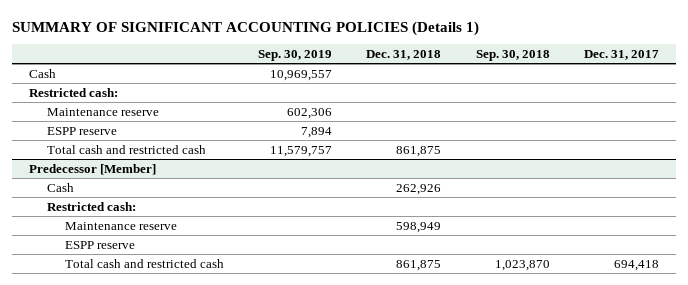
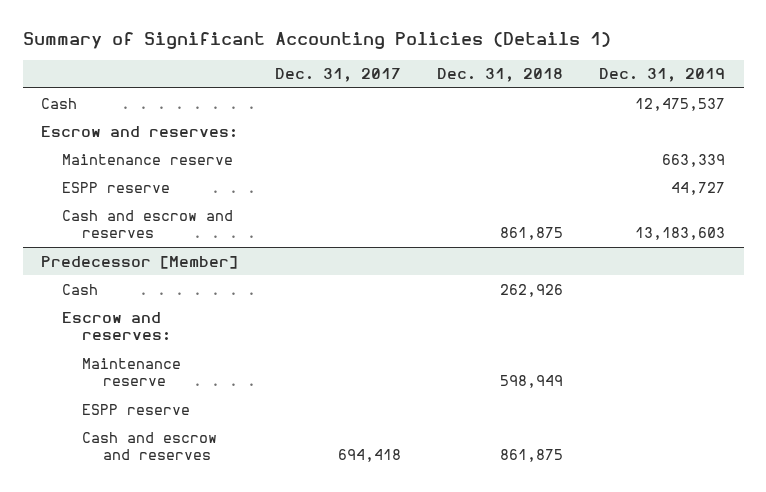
[11,20,479,36] SUMMARY OF SIGNIFICANT ACCOUNTING POLICIES (Details 1) -> [22,32,611,50] Summary of Significant Accounting Policies (Details 1)
[258,50,333,62] Sep. 30, 2019 -> none
[475,50,550,62] Sep. 30, 2018 -> none
none -> [599,68,726,83] Dec. 31, 2019
[28,87,118,97] Restricted cash: -> [41,125,239,138] Escrow and reserves:
[46,144,206,154] Total cash and restricted cash -> [61,209,233,238] Cash and escrow and reserves
[46,201,136,211] Restricted cash: -> [61,311,172,341] Escrow and reserves:
[64,258,224,268] Total cash and restricted cash -> [82,431,218,460] Cash and escrow and reserves

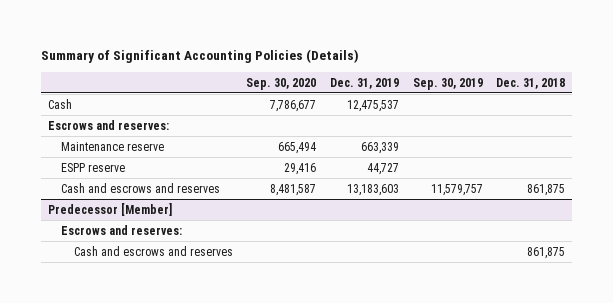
[22,32,611,50] Summary of Significant Accounting Policies (Details 1) -> [41,49,360,64] Summary of Significant Accounting Policies (Details)
[274,68,401,83] Dec. 31, 2017 -> none
none -> [246,77,317,90] Sep. 30, 2020
none -> [412,77,483,90] Sep. 30, 2019
[41,125,239,138] Escrow and reserves: -> [48,119,170,130] Escrows and reserves:
[61,209,233,238] Cash and escrow and reserves -> [60,182,220,193] Cash and escrows and reserves
[61,283,98,295] Cash -> none
[82,357,182,386] Maintenance reserve -> none
[82,403,191,415] ESPP reserve -> none
[61,311,172,341] Escrow and reserves: -> [60,224,182,235] Escrows and reserves:
[82,431,218,460] Cash and escrow and reserves -> [73,245,233,256] Cash and escrows and reserves

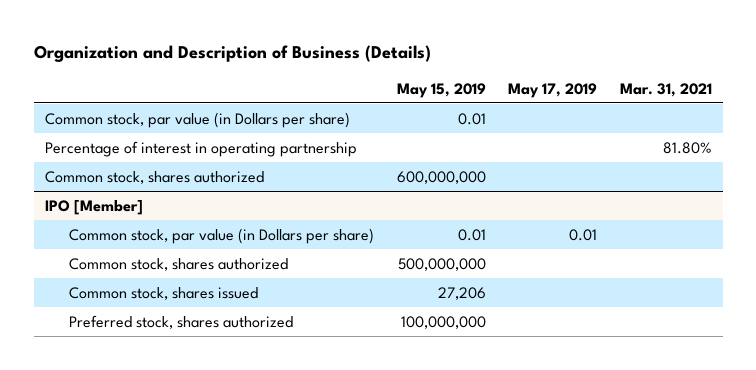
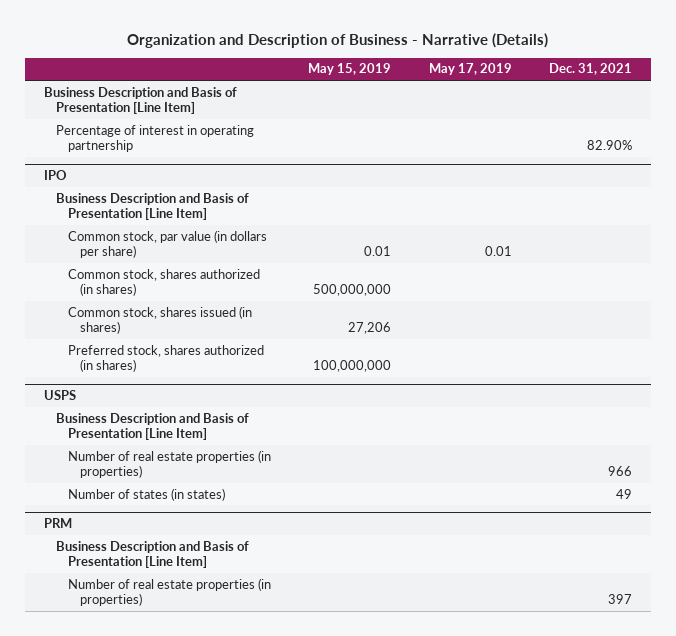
[33,45,431,63] Organization and Description of Business (Details) -> [127,33,549,49] Organization and Description of Business - Narrative (Details)
[619,82,712,97] Mar. 31, 2021 -> none
none -> [549,63,633,76] Dec. 31, 2021
[44,111,350,128] Common stock, par value (in Dollars per share) -> none
none -> [44,86,238,114] Business Description and Basis of Presentation [Line Item]
[44,170,264,184] Common stock, shares authorized -> none
[44,199,143,215] IPO [Member] -> [44,170,68,181] IPO
none -> [55,192,249,220] Business Description and Basis of Presentation [Line Item]
[69,227,375,244] Common stock, par value (in Dollars per share) -> [67,229,267,258] Common stock, par value (in dollars per share)
[69,257,289,271] Common stock, shares authorized -> [67,268,260,296] Common stock, shares authorized (in shares)
[69,286,259,300] Common stock, shares issued -> [67,305,252,334] Common stock, shares issued (in shares)
[69,314,294,329] Preferred stock, shares authorized -> [67,344,264,372] Preferred stock, shares authorized (in shares)
none -> [44,390,77,401] USPS
none -> [55,412,249,440] Business Description and Basis of Presentation [Line Item]
none -> [67,449,271,478] Number of real estate properties (in properties)
none -> [67,487,225,501] Number of states (in states)
none -> [44,518,73,529] PRM
none -> [55,540,249,568] Business Description and Basis of Presentation [Line Item]
none -> [67,577,271,606] Number of real estate properties (in properties)

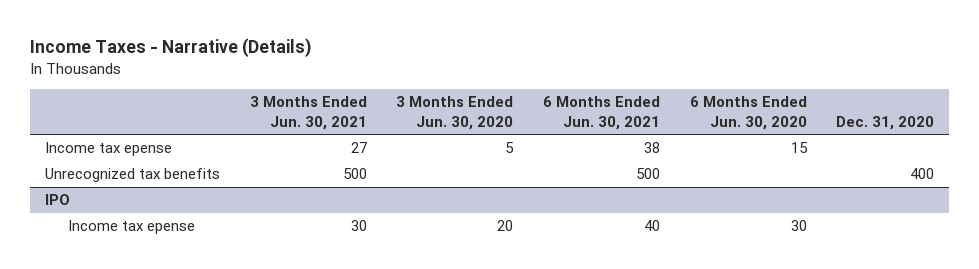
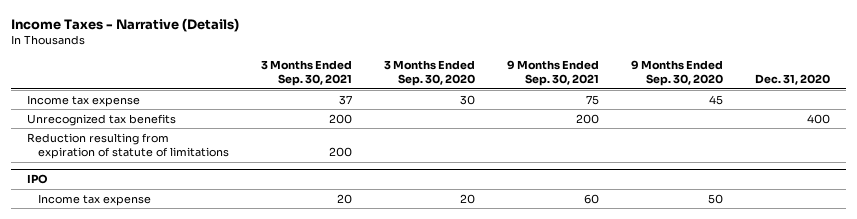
[249,96,367,130] 3 Months Ended Jun. 30, 2021 -> none
[396,96,514,130] 3 Months Ended Jun. 30, 2020 -> none
[542,96,660,130] 6 Months Ended Jun. 30, 2021 -> none
[689,96,807,130] 6 Months Ended Jun. 30, 2020 -> none
none -> [261,59,353,87] 3 Months Ended Sep. 30, 2021
none -> [384,59,476,87] 3 Months Ended Sep. 30, 2020
none -> [507,59,600,87] 9 Months Ended Sep. 30, 2021
none -> [631,59,724,87] 9 Months Ended Sep. 30, 2020
[44,142,172,157] Income tax epense -> [27,94,141,107] Income tax expense
none -> [27,132,230,160] Reduction resulting from expiration of statute of limitations
[68,220,196,235] Income tax epense -> [38,193,152,206] Income tax expense

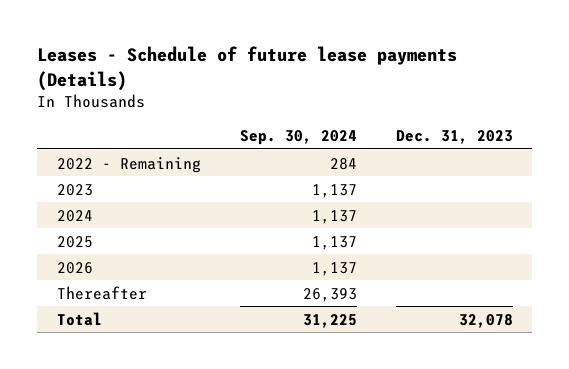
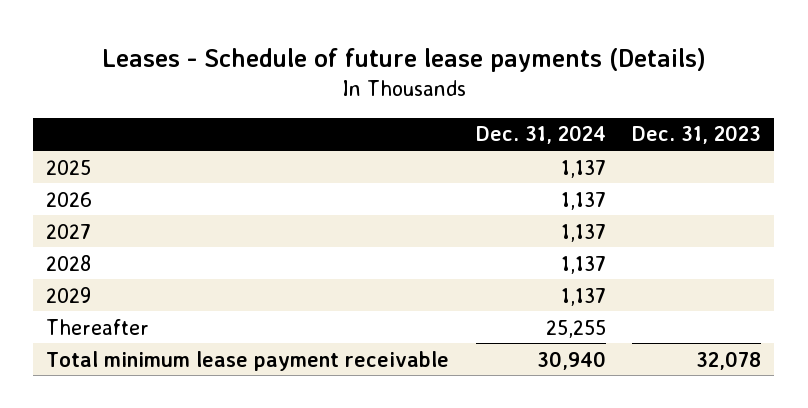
[239,130,357,146] Sep. 30, 2024 -> none
none -> [475,125,606,145] Dec. 31, 2024
[56,156,201,173] 2022 - Remaining -> none
[56,183,93,196] 2023 -> none
[56,209,93,222] 2024 -> none
none -> [46,223,92,239] 2027
none -> [46,254,92,271] 2028
none -> [46,286,92,303] 2029
[56,311,102,326] Total -> [46,350,450,371] Total minimum lease payment receivable

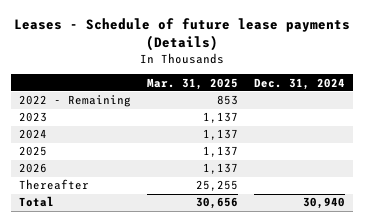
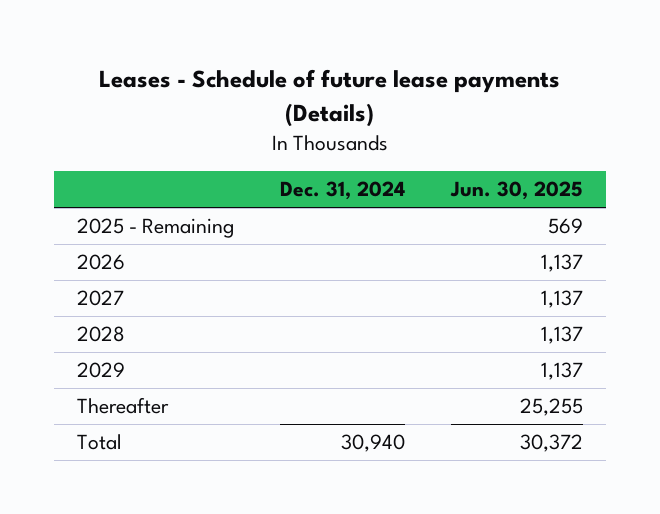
[147,77,239,90] Mar. 31, 2025 -> none
none -> [449,181,583,201] Jun. 30, 2025
[19,112,48,123] 2023 -> none
[19,129,48,140] 2024 -> none
[19,146,48,157] 2025 -> none
[19,95,132,108] 2022 - Remaining -> [76,218,234,239] 2025 - Remaining
none -> [76,290,124,307] 2027
none -> [76,326,125,343] 2028
none -> [76,362,125,379] 2029

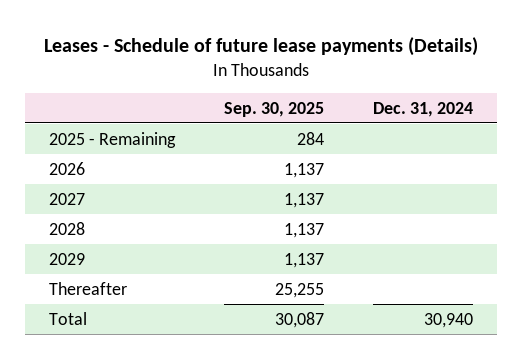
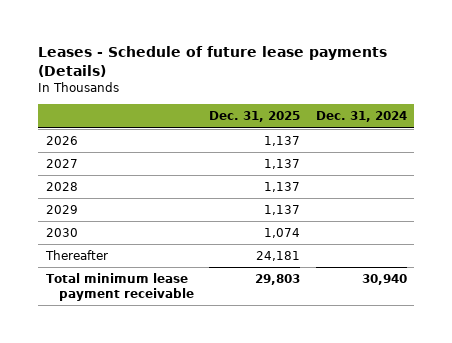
[224,101,325,117] Sep. 30, 2025 -> none
none -> [209,111,301,123] Dec. 31, 2025
[49,131,177,148] 2025 - Remaining -> none
none -> [45,228,78,238] 2030
[49,311,88,325] Total -> [45,273,194,301] Total minimum lease payment receivable

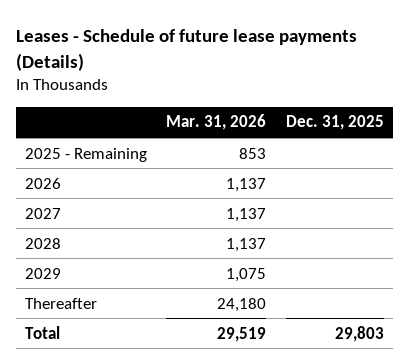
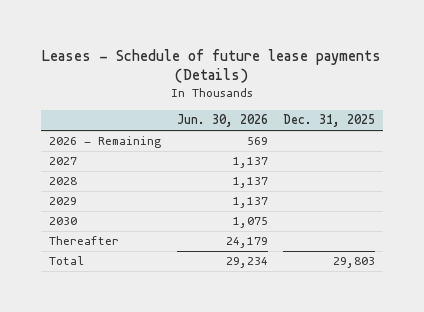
[166,114,267,131] Mar. 31, 2026 -> none
none -> [176,114,268,128] Jun. 30, 2026
[25,177,62,189] 2026 -> none
[25,147,148,162] 2025 - Remaining -> [48,136,161,149] 2026 - Remaining
none -> [48,217,77,226] 2030

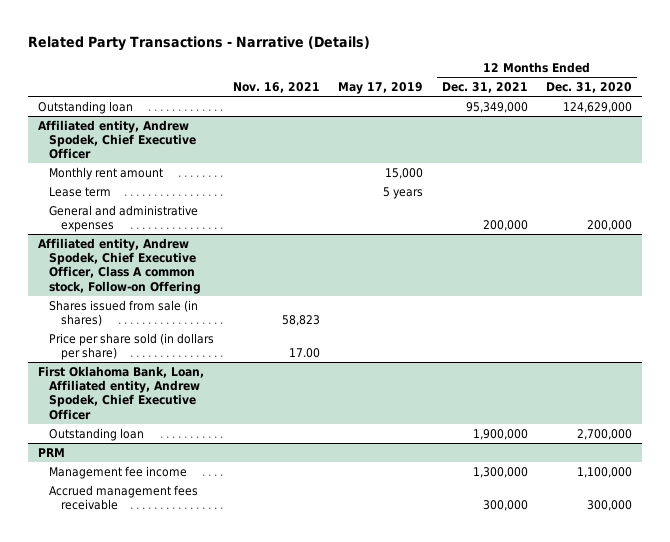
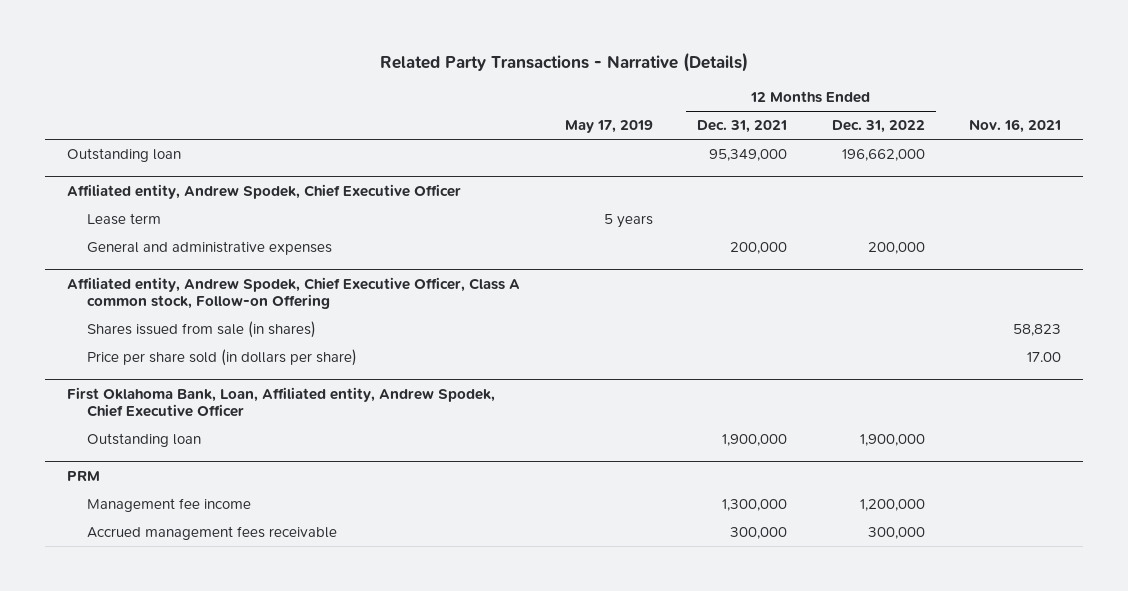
[546,82,633,94] Dec. 31, 2020 -> none
none -> [831,120,925,134] Dec. 31, 2022
[49,166,164,180] Monthly rent amount -> none

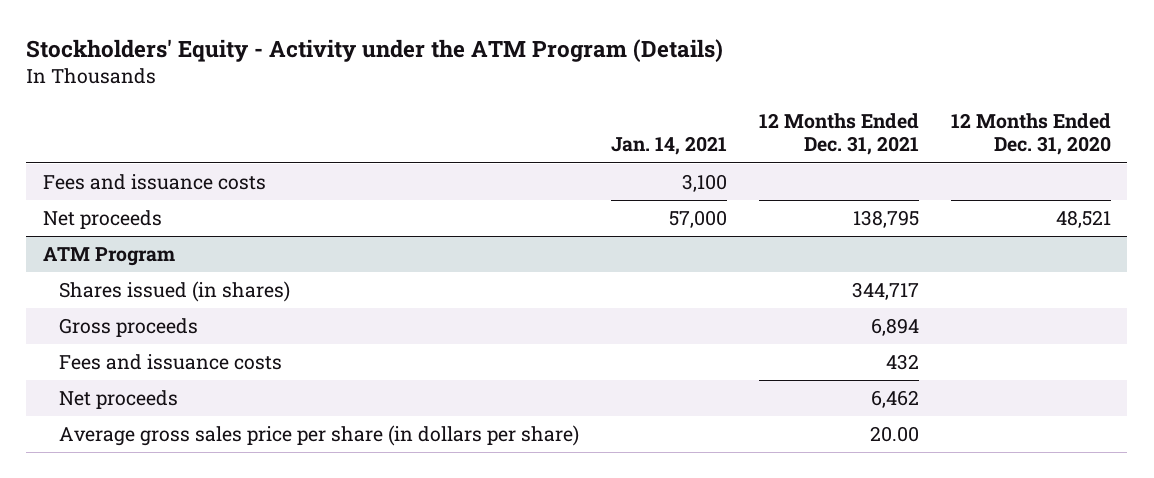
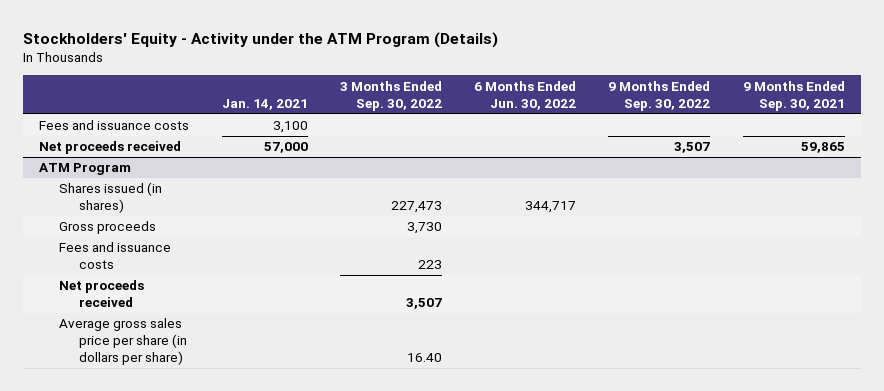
[759,112,920,156] 12 Months Ended Dec. 31, 2021 -> none
[951,112,1112,156] 12 Months Ended Dec. 31, 2020 -> none
none -> [339,80,442,111] 3 Months Ended Sep. 30, 2022
none -> [474,80,577,110] 6 Months Ended Jun. 30, 2022
none -> [608,80,711,111] 9 Months Ended Sep. 30, 2022
none -> [742,80,845,111] 9 Months Ended Sep. 30, 2021
[42,210,162,230] Net proceeds -> [39,141,182,155] Net proceeds received
[58,390,178,410] Net proceeds -> [58,280,144,308] Net proceeds received

